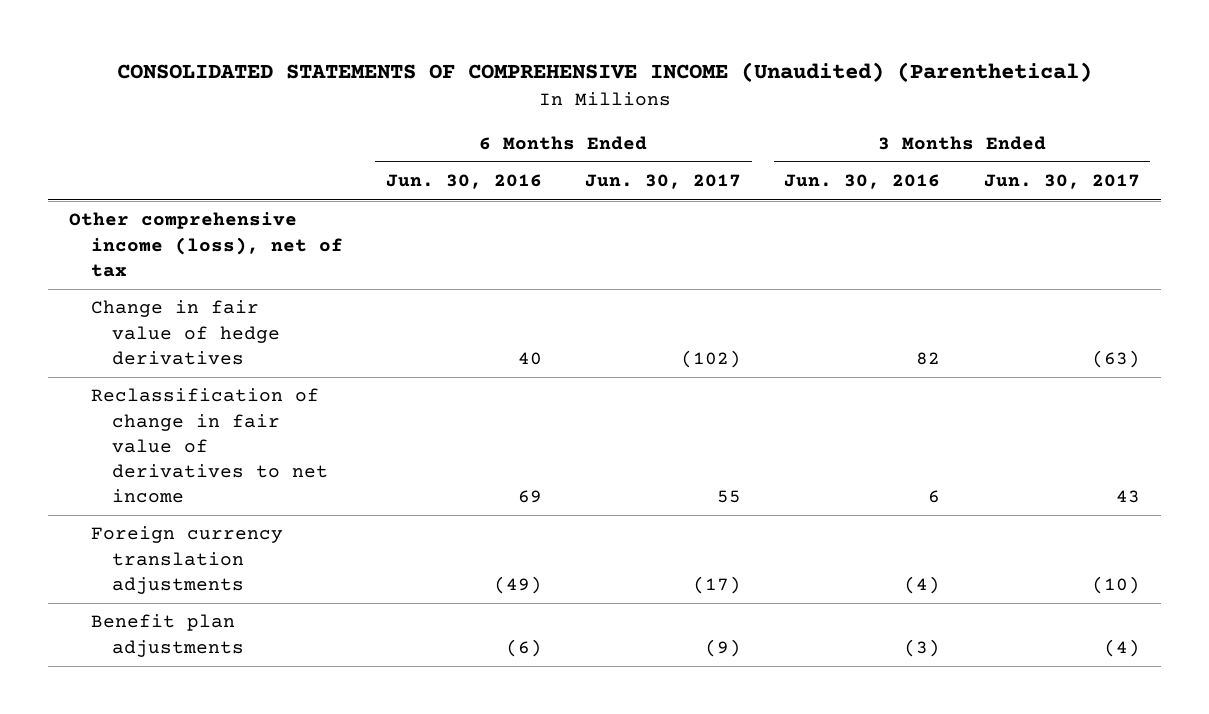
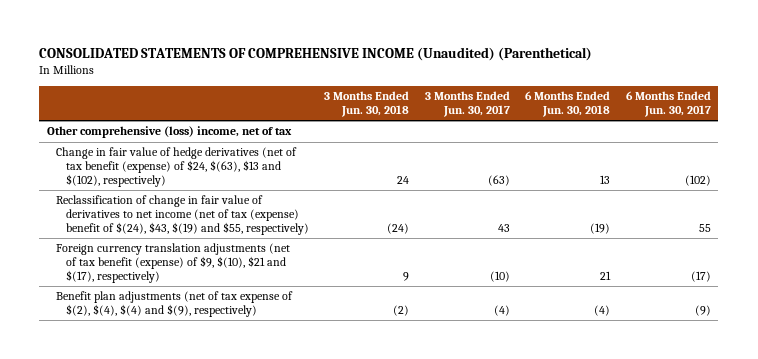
[385,174,542,190] Jun. 30, 2016 -> none
[784,174,941,190] Jun. 30, 2016 -> none
none -> [324,91,410,117] 3 Months Ended Jun. 30, 2018
none -> [525,91,611,117] 6 Months Ended Jun. 30, 2018
[69,212,343,277] Other comprehensive income (loss), net of tax -> [47,126,293,139] Other comprehensive (loss) income, net of tax
[90,300,280,365] Change in fair value of hedge derivatives -> [56,147,298,187] Change in fair value of hedge derivatives (net of tax benefit (expense) of $24, $(63), $13 and $(102), respectively)
[90,388,328,504] Reclassification of change in fair value of derivatives to net income -> [56,195,309,235] Reclassification of change in fair value of derivatives to net income (net of tax (expense) benefit of $(24), $43, $(19) and $55, respectively)
[90,526,283,594] Foreign currency translation adjustments -> [56,243,291,283] Foreign currency translation adjustments (net of tax benefit (expense) of $9, $(10), $21 and $(17), respectively)
[90,614,244,657] Benefit plan adjustments -> [56,291,294,318] Benefit plan adjustments (net of tax expense of $(2), $(4), $(4) and $(9), respectively)

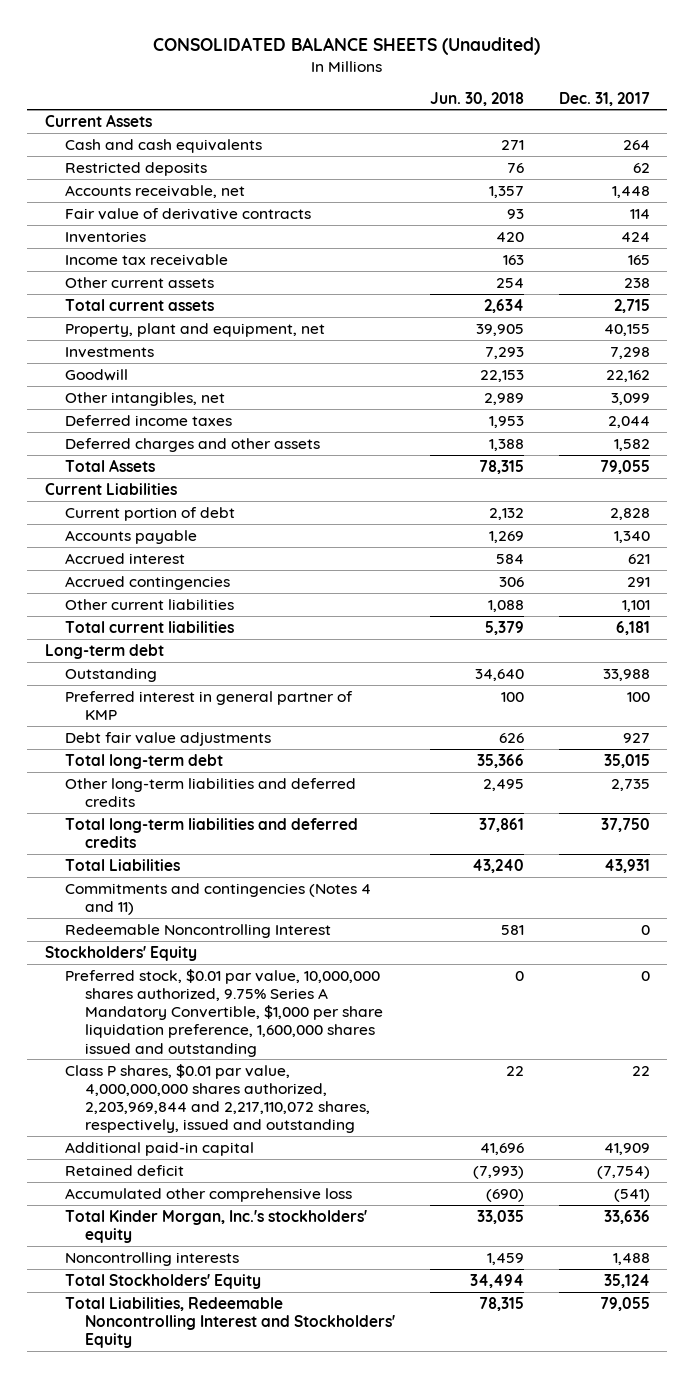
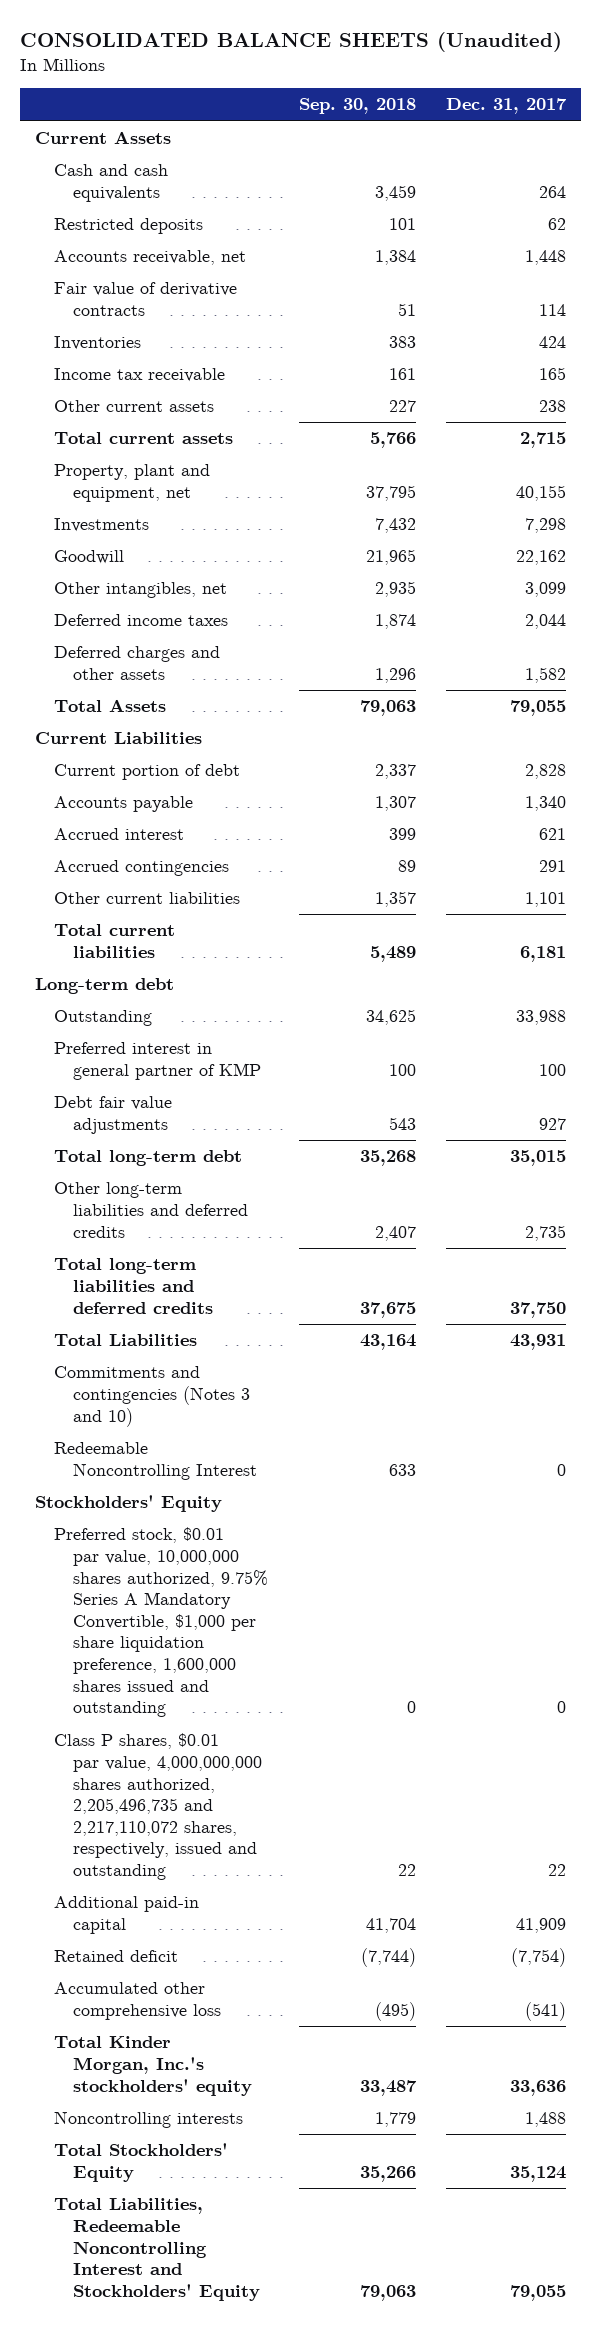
[429,91,524,106] Jun. 30, 2018 -> none
none -> [298,98,416,115] Sep. 30, 2018
[64,882,371,915] Commitments and contingencies (Notes 4 and 11) -> [54,1366,251,1427] Commitments and contingencies (Notes 3 and 10)
[64,1063,370,1134] Class P shares, $0.01 par value, 4,000,000,000 shares authorized, 2,203,969,844 and 2,217,110,072 shares, respectively, issued and outstanding -> [54,1733,263,1881] Class P shares, $0.01 par value, 4,000,000,000 shares authorized, 2,205,496,735 and 2,217,110,072 shares, respectively, issued and outstanding

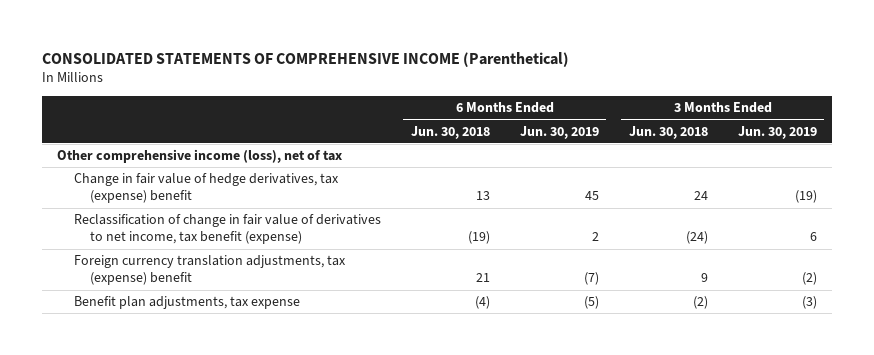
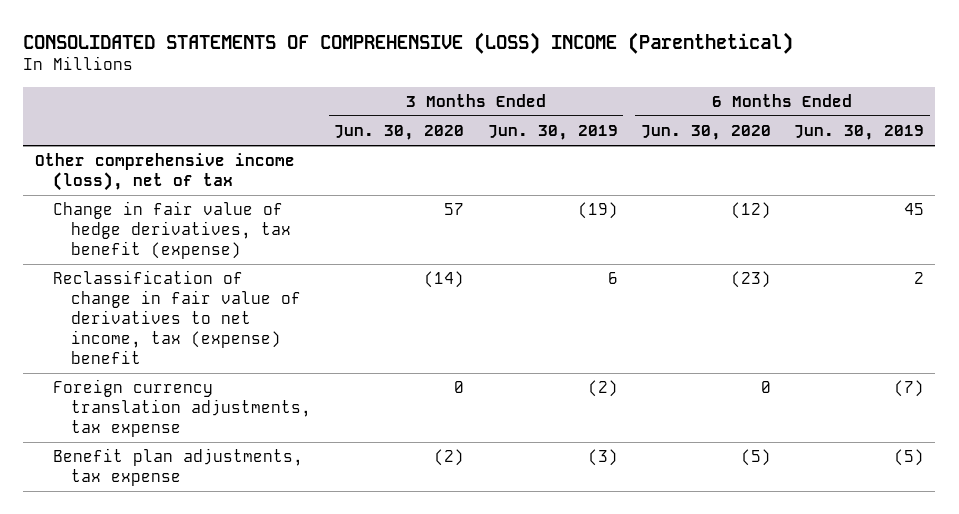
[42,51,570,67] CONSOLIDATED STATEMENTS OF COMPREHENSIVE INCOME (Parenthetical) -> [23,31,794,54] CONSOLIDATED STATEMENTS OF COMPREHENSIVE (LOSS) INCOME (Parenthetical)
[410,125,490,139] Jun. 30, 2018 -> none
[628,125,708,139] Jun. 30, 2018 -> none
none -> [334,125,465,141] Jun. 30, 2020
none -> [640,125,771,141] Jun. 30, 2020
[73,173,339,204] Change in fair value of hedge derivatives, tax (expense) benefit -> [53,201,292,260] Change in fair value of hedge derivatives, tax benefit (expense)
[73,214,381,245] Reclassification of change in fair value of derivatives to net income, tax benefit (expense) -> [53,270,302,365] Reclassification of change in fair value of derivatives to net income, tax (expense) benefit
[73,255,346,286] Foreign currency translation adjustments, tax (expense) benefit -> [53,379,312,438] Foreign currency translation adjustments, tax expense

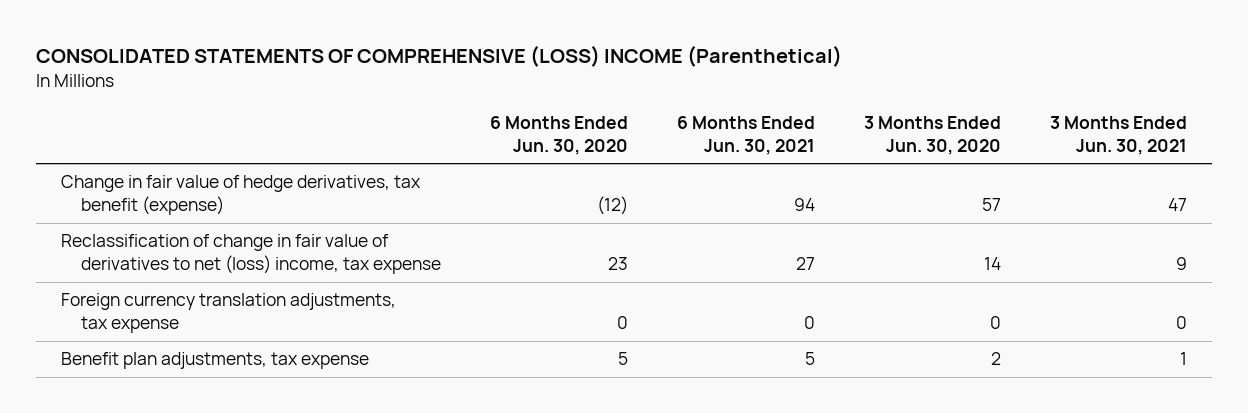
[487,125,618,141] Jun. 30, 2019 -> none
[793,125,924,141] Jun. 30, 2019 -> none
none -> [677,115,816,155] 6 Months Ended Jun. 30, 2021
none -> [1050,115,1188,155] 3 Months Ended Jun. 30, 2021
[35,153,296,192] Other comprehensive income (loss), net of tax -> none
[53,270,302,365] Reclassification of change in fair value of derivatives to net income, tax (expense) benefit -> [60,234,441,274] Reclassification of change in fair value of derivatives to net (loss) income, tax expense
[424,271,465,289] (14) -> [984,256,1002,270] 14
[730,271,771,289] (23) -> [607,256,628,270] 23
[434,449,465,467] (2) -> [991,352,1002,366] 2
[740,449,771,467] (5) -> [617,352,628,366] 5

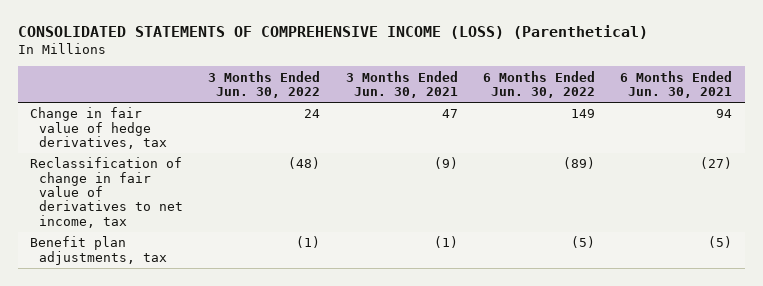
[36,45,843,68] CONSOLIDATED STATEMENTS OF COMPREHENSIVE (LOSS) INCOME (Parenthetical) -> [17,24,648,39] CONSOLIDATED STATEMENTS OF COMPREHENSIVE INCOME (LOSS) (Parenthetical)
[489,115,628,155] 6 Months Ended Jun. 30, 2020 -> none
[864,115,1002,155] 3 Months Ended Jun. 30, 2020 -> none
none -> [208,70,321,98] 3 Months Ended Jun. 30, 2022
none -> [483,70,596,98] 6 Months Ended Jun. 30, 2022
[60,293,396,333] Foreign currency translation adjustments, tax expense -> none
[60,175,421,215] Change in fair value of hedge derivatives, tax benefit (expense) -> [30,107,168,150] Change in fair value of hedge derivatives, tax
[60,234,441,274] Reclassification of change in fair value of derivatives to net (loss) income, tax expense -> [30,157,184,228] Reclassification of change in fair value of derivatives to net income, tax
[796,256,816,270] 27 -> [700,157,733,170] (27)
[1176,256,1188,270] 9 -> [433,157,458,170] (9)
[60,352,369,370] Benefit plan adjustments, tax expense -> [30,236,168,265] Benefit plan adjustments, tax
[805,352,816,366] 5 -> [708,236,733,249] (5)
[1180,352,1188,366] 1 -> [433,236,458,249] (1)

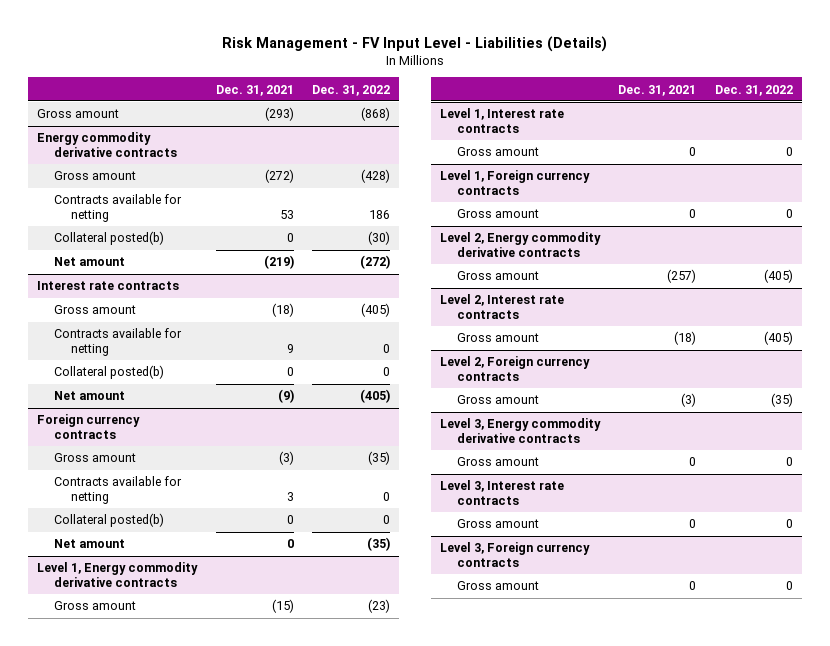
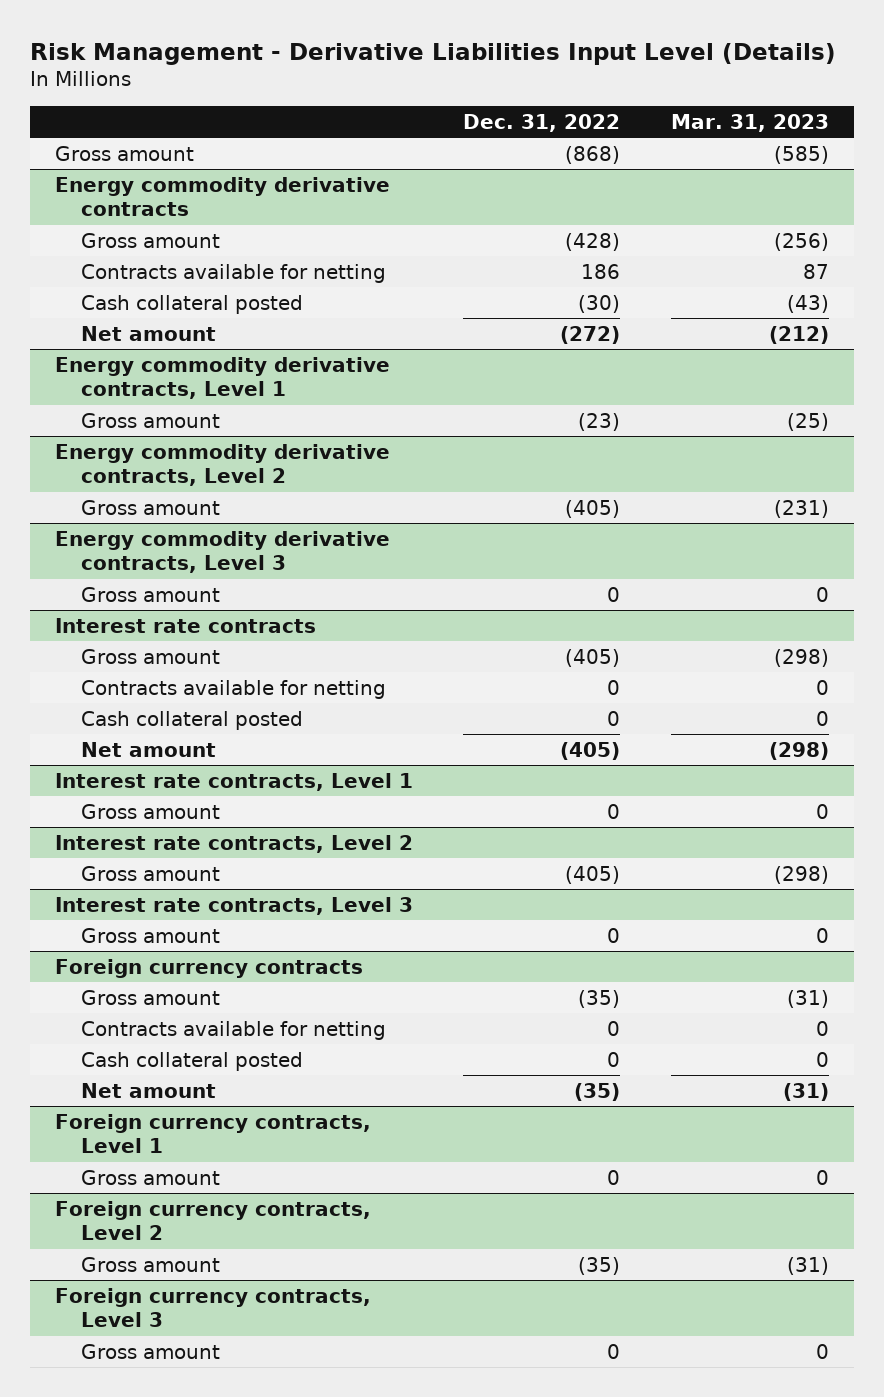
[222,35,608,52] Risk Management - FV Input Level - Liabilities (Details) -> [29,43,836,66] Risk Management - Derivative Liabilities Input Level (Details)
[215,84,294,96] Dec. 31, 2021 -> none
none -> [670,113,829,132] Mar. 31, 2023
[54,231,165,246] Collateral posted(b) -> [81,294,304,314] Cash collateral posted
none -> [55,356,391,400] Energy commodity derivative contracts, Level 1
none -> [81,412,221,428] Gross amount
none -> [55,443,391,487] Energy commodity derivative contracts, Level 2
none -> [81,499,221,515] Gross amount
none -> [55,530,391,574] Energy commodity derivative contracts, Level 3
none -> [81,586,221,602] Gross amount
[54,365,165,380] Collateral posted(b) -> [81,710,304,730] Cash collateral posted
none -> [55,772,414,791] Interest rate contracts, Level 1
none -> [81,803,221,819] Gross amount
none -> [55,834,414,853] Interest rate contracts, Level 2
none -> [81,865,221,881] Gross amount
none -> [55,896,414,915] Interest rate contracts, Level 3
none -> [81,927,221,943] Gross amount
[54,513,165,528] Collateral posted(b) -> [81,1051,304,1071] Cash collateral posted
[37,562,199,588] Level 1, Energy commodity derivative contracts -> none
[54,601,137,611] Gross amount -> none
[440,108,565,134] Level 1, Interest rate contracts -> none
[456,147,539,157] Gross amount -> none
[440,170,591,196] Level 1, Foreign currency contracts -> [55,1113,372,1154] Foreign currency contracts, Level 1
[440,232,602,258] Level 2, Energy commodity derivative contracts -> none
[456,271,539,281] Gross amount -> none
[440,294,565,320] Level 2, Interest rate contracts -> none
[456,333,539,343] Gross amount -> none
[440,356,591,382] Level 2, Foreign currency contracts -> [55,1200,372,1241] Foreign currency contracts, Level 2
[440,418,602,444] Level 3, Energy commodity derivative contracts -> none
[456,457,539,467] Gross amount -> none
[440,480,565,506] Level 3, Interest rate contracts -> none
[456,519,539,529] Gross amount -> none
[440,542,591,568] Level 3, Foreign currency contracts -> [55,1287,372,1328] Foreign currency contracts, Level 3

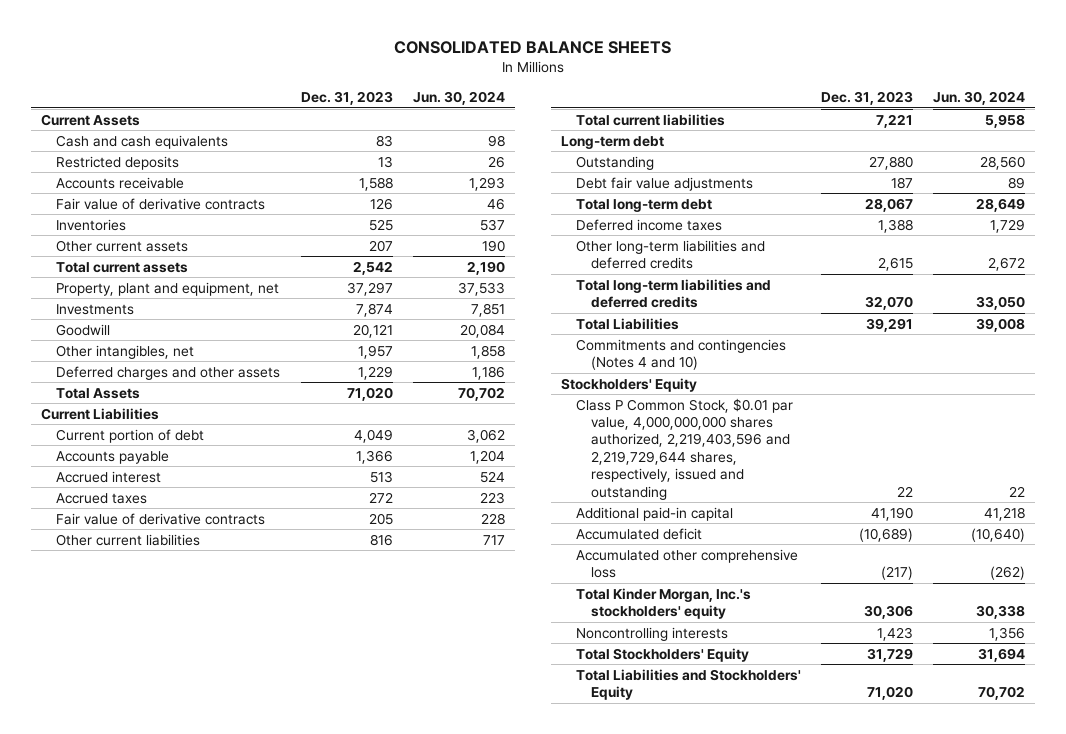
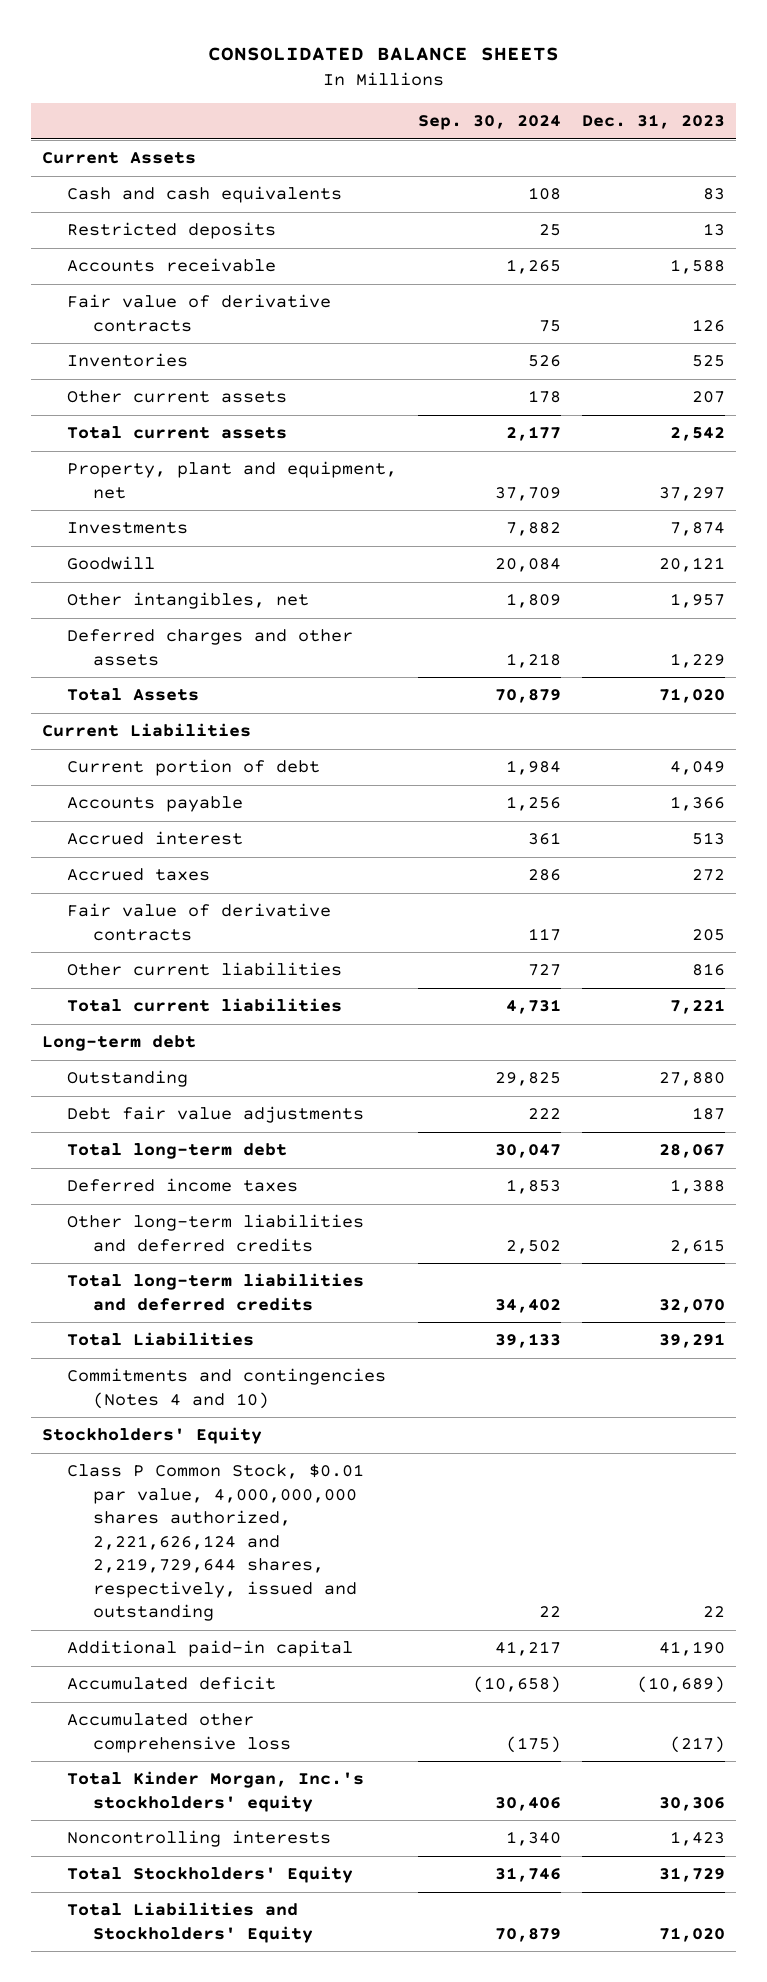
[413,90,506,105] Jun. 30, 2024 -> none
none -> [418,115,562,131] Sep. 30, 2024
[575,397,793,500] Class P Common Stock, $0.01 par value, 4,000,000,000 shares authorized, 2,219,403,596 and 2,219,729,644 shares, respectively, issued and outstanding -> [67,1464,365,1622] Class P Common Stock, $0.01 par value, 4,000,000,000 shares authorized, 2,221,626,124 and 2,219,729,644 shares, respectively, issued and outstanding

